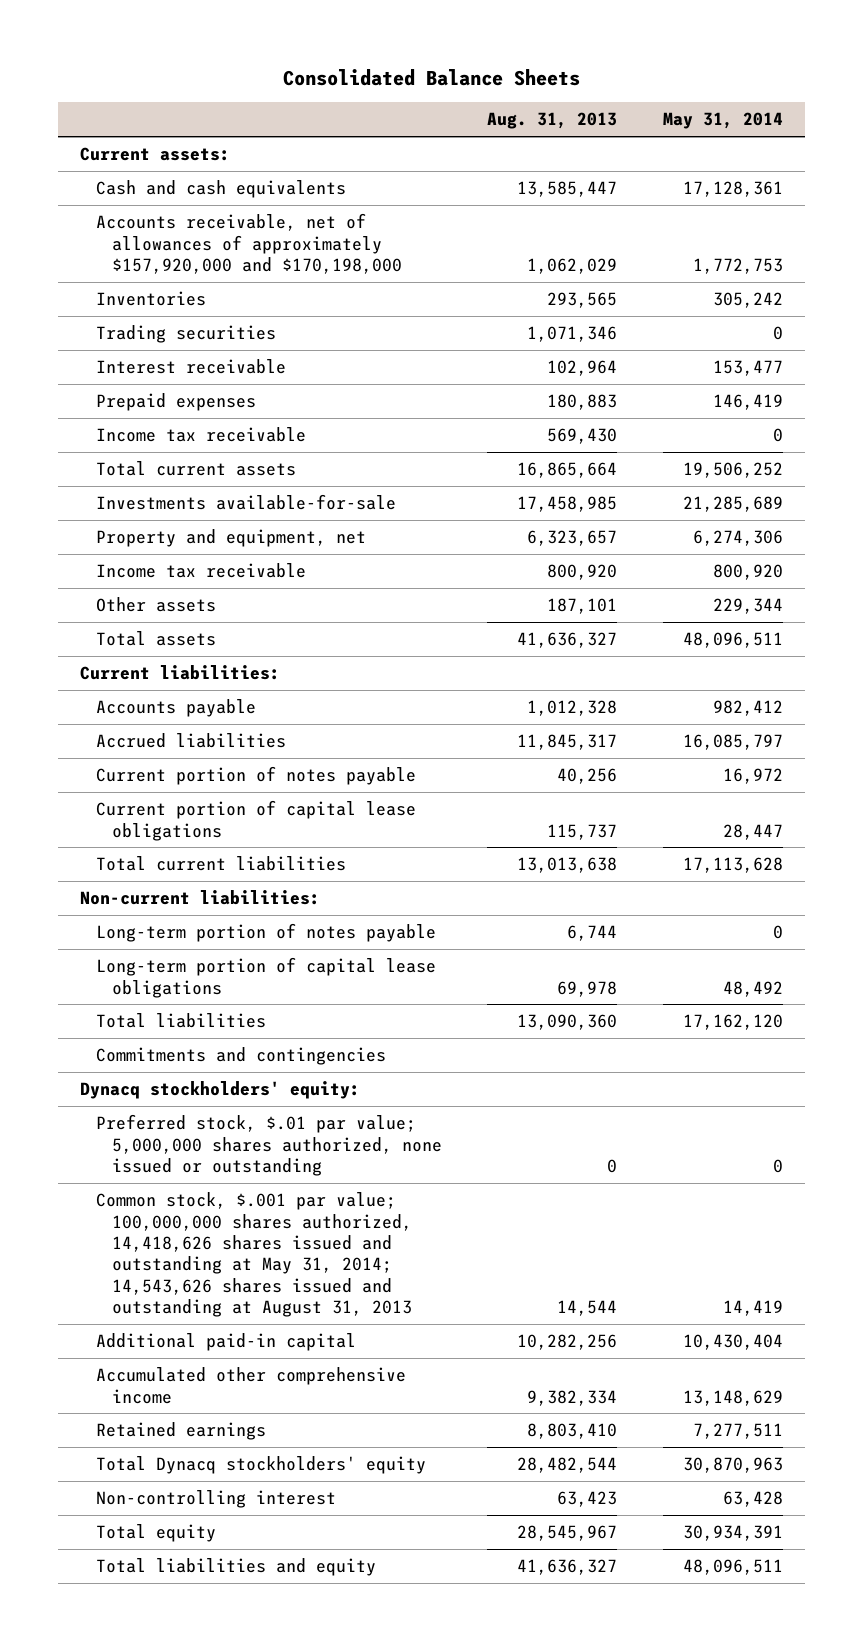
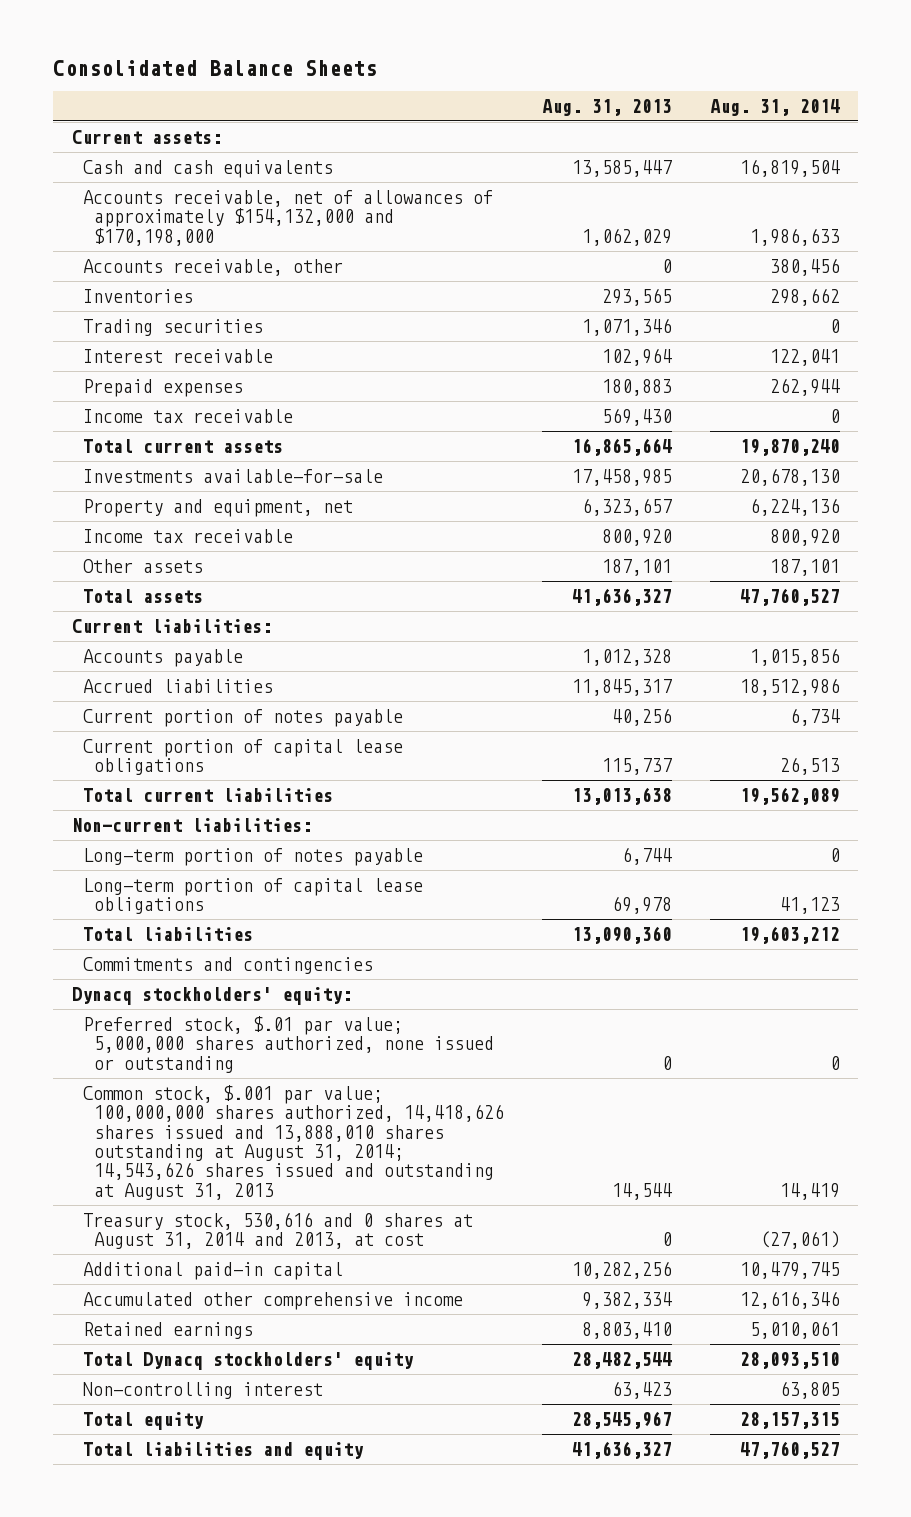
[662,112,783,130] May 31, 2014 -> none
none -> [709,99,840,117] Aug. 31, 2014
[96,213,402,274] Accounts receivable, net of allowances of approximately $157,920,000 and $170,198,000 -> [82,189,493,246] Accounts receivable, net of allowances of approximately $154,132,000 and $170,198,000
none -> [82,258,343,276] Accounts receivable, other
[96,1192,412,1318] Common stock, $.001 par value; 100,000,000 shares authorized, 14,418,626 shares issued and outstanding at May 31, 2014; 14,543,626 shares issued and outstanding at August 31, 2013 -> [82,1084,505,1200] Common stock, $.001 par value; 100,000,000 shares authorized, 14,418,626 shares issued and 13,888,010 shares outstanding at August 31, 2014; 14,543,626 shares issued and outstanding at August 31, 2013
none -> [82,1211,473,1250] Treasury stock, 530,616 and 0 shares at August 31, 2014 and 2013, at cost

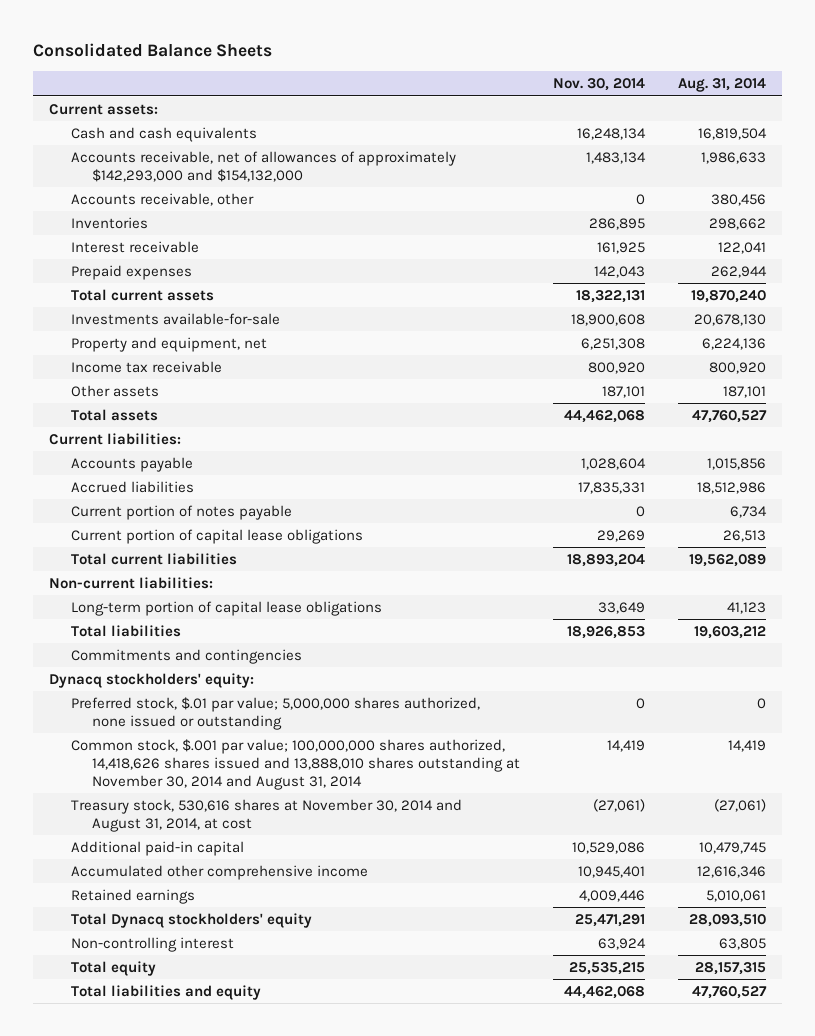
[541,99,672,117] Aug. 31, 2013 -> none
none -> [553,78,646,92] Nov. 30, 2014
[82,189,493,246] Accounts receivable, net of allowances of approximately $154,132,000 and $170,198,000 -> [70,151,456,182] Accounts receivable, net of allowances of approximately $142,293,000 and $154,132,000
[82,318,263,336] Trading securities -> none
[82,408,293,423] Income tax receivable -> none
[82,847,423,866] Long-term portion of notes payable -> none
[82,1084,505,1200] Common stock, $.001 par value; 100,000,000 shares authorized, 14,418,626 shares issued and 13,888,010 shares outstanding at August 31, 2014; 14,543,626 shares issued and outstanding at August 31, 2013 -> [70,739,521,790] Common stock, $.001 par value; 100,000,000 shares authorized, 14,418,626 shares issued and 13,888,010 shares outstanding at November 30, 2014 and August 31, 2014
[82,1211,473,1250] Treasury stock, 530,616 and 0 shares at August 31, 2014 and 2013, at cost -> [70,799,462,832] Treasury stock, 530,616 shares at November 30, 2014 and August 31, 2014, at cost

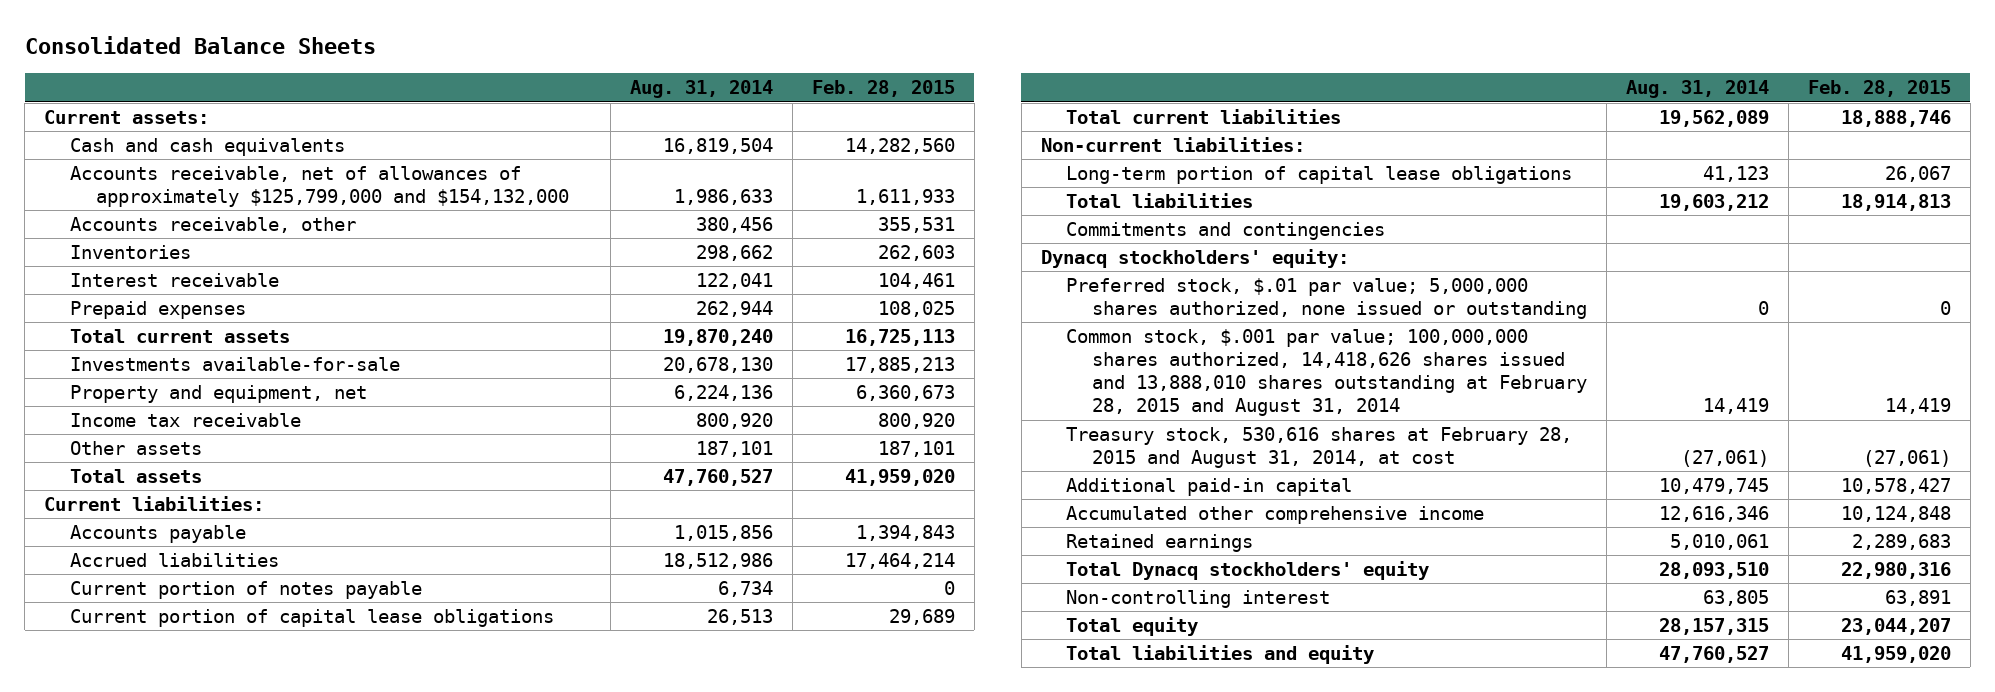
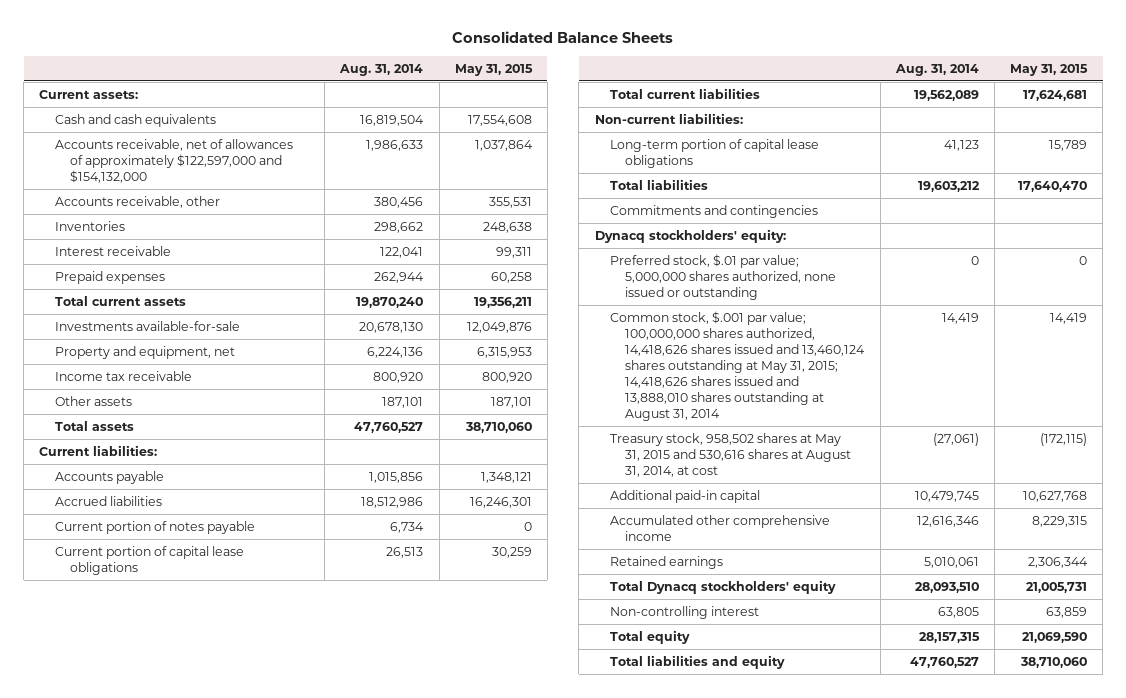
[811,80,955,98] Feb. 28, 2015 -> none
none -> [454,63,533,76] May 31, 2015
[70,166,569,208] Accounts receivable, net of allowances of approximately $125,799,000 and $154,132,000 -> [54,138,293,183] Accounts receivable, net of allowances of approximately $122,597,000 and $154,132,000
[1066,329,1588,417] Common stock, $.001 par value; 100,000,000 shares authorized, 14,418,626 shares issued and 13,888,010 shares outstanding at February 28, 2015 and August 31, 2014 -> [609,310,866,421] Common stock, $.001 par value; 100,000,000 shares authorized, 14,418,626 shares issued and 13,460,124 shares outstanding at May 31, 2015; 14,418,626 shares issued and 13,888,010 shares outstanding at August 31, 2014
[1066,427,1573,469] Treasury stock, 530,616 shares at February 28, 2015 and August 31, 2014, at cost -> [609,432,852,477] Treasury stock, 958,502 shares at May 31, 2015 and 530,616 shares at August 31, 2014, at cost

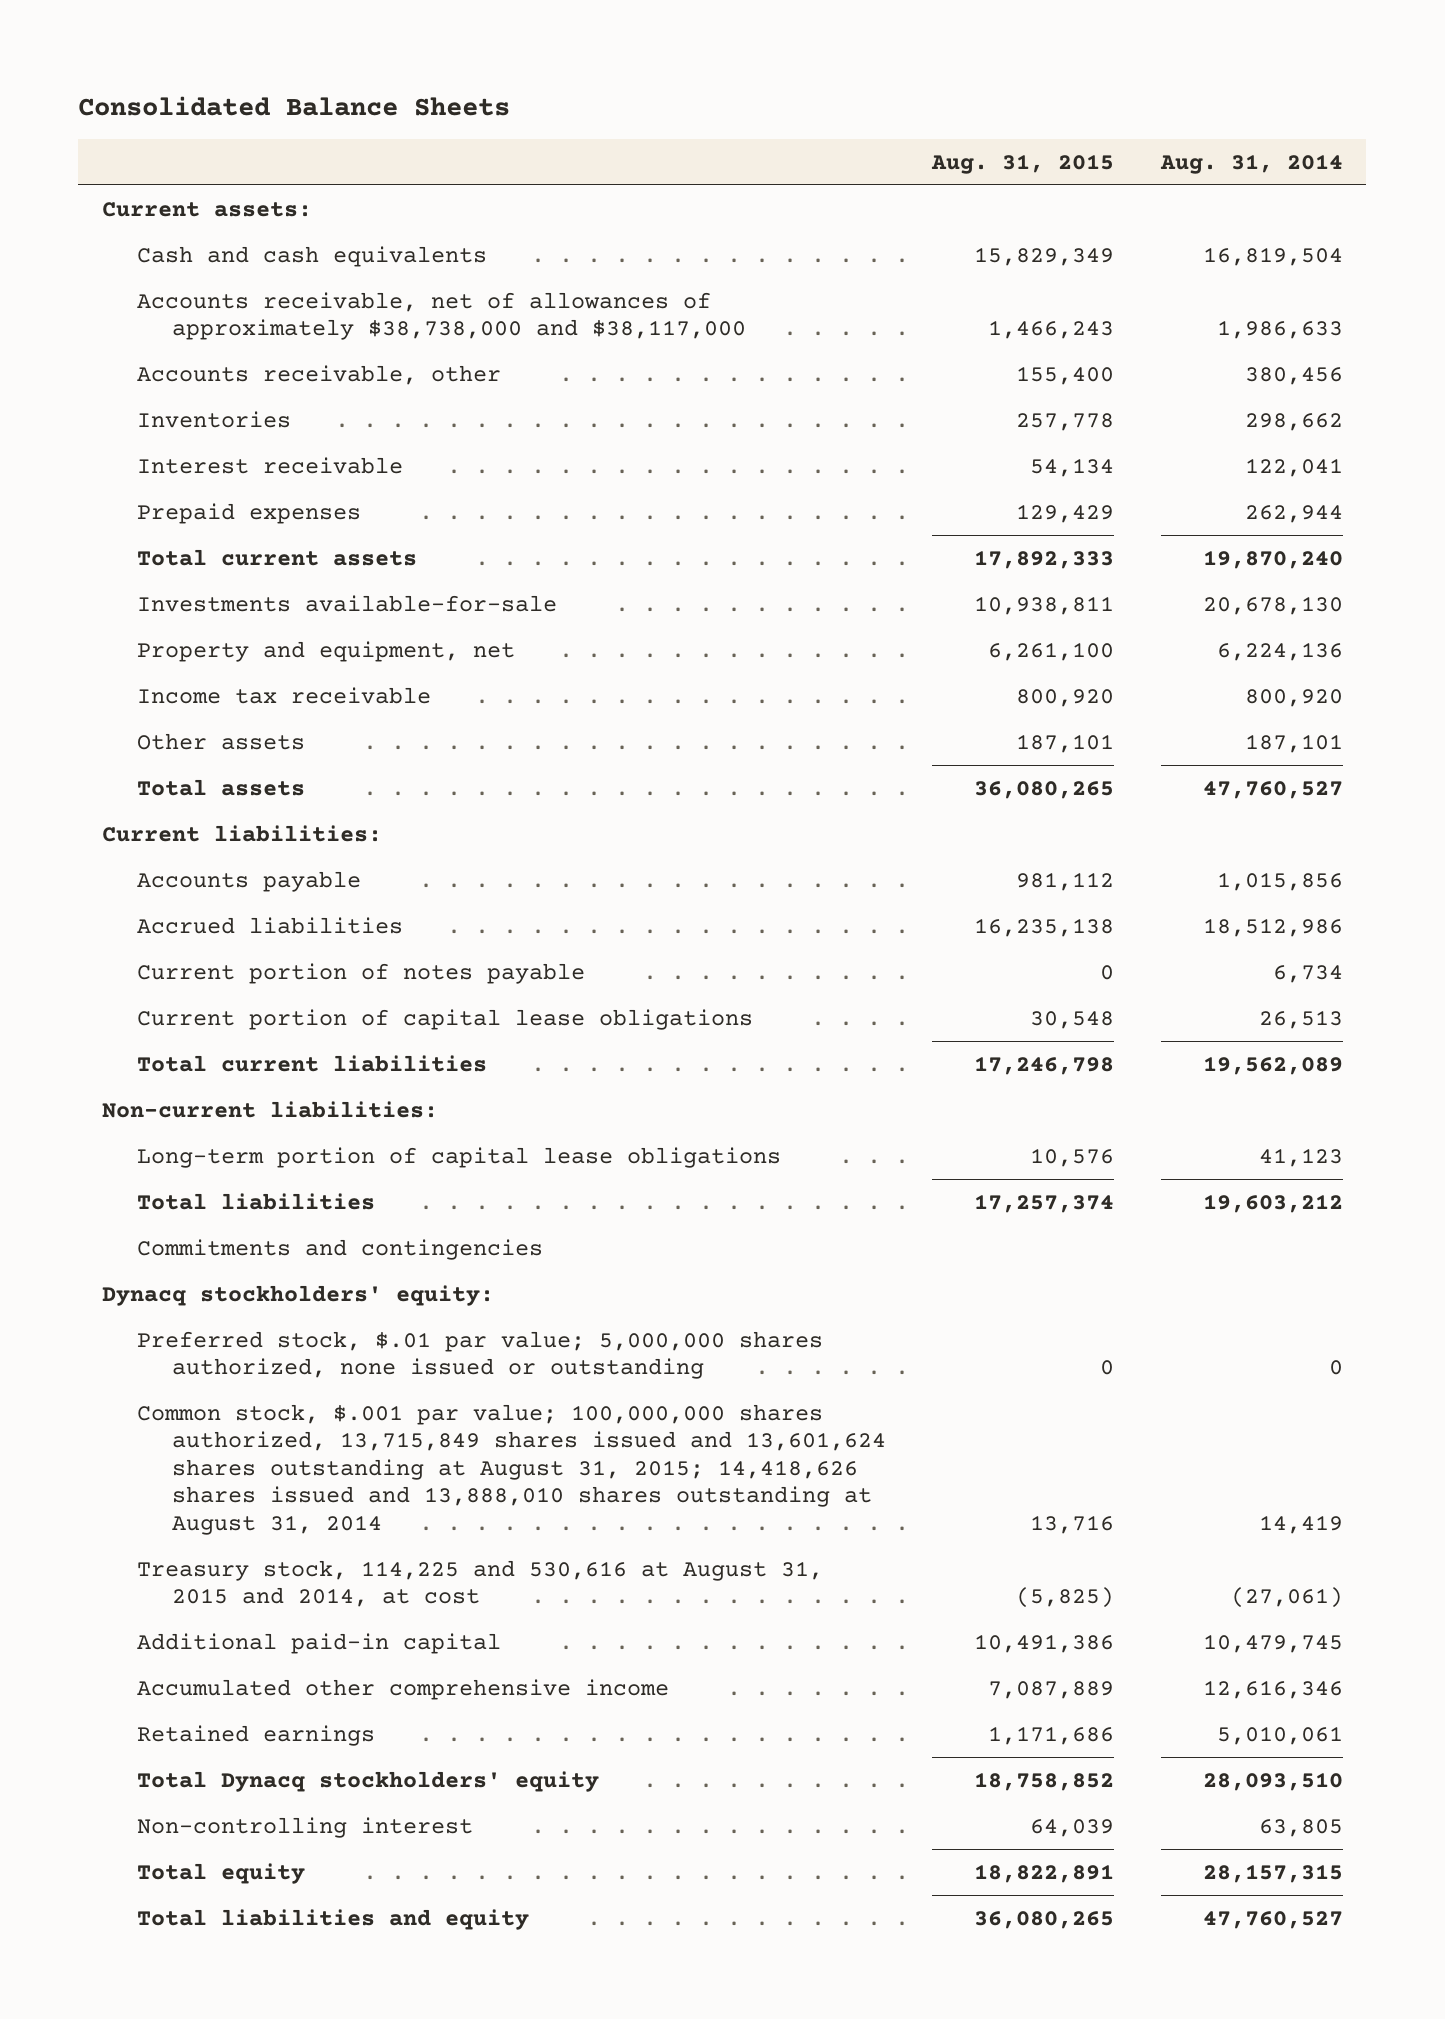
[454,63,533,76] May 31, 2015 -> none
none -> [931,153,1115,174] Aug. 31, 2015
[54,138,293,183] Accounts receivable, net of allowances of approximately $122,597,000 and $154,132,000 -> [136,291,746,341] Accounts receivable, net of allowances of approximately $38,738,000 and $38,117,000
[609,310,866,421] Common stock, $.001 par value; 100,000,000 shares authorized, 14,418,626 shares issued and 13,460,124 shares outstanding at May 31, 2015; 14,418,626 shares issued and 13,888,010 shares outstanding at August 31, 2014 -> [136,1403,886,1535] Common stock, $.001 par value; 100,000,000 shares authorized, 13,715,849 shares issued and 13,601,624 shares outstanding at August 31, 2015; 14,418,626 shares issued and 13,888,010 shares outstanding at August 31, 2014
[609,432,852,477] Treasury stock, 958,502 shares at May 31, 2015 and 530,616 shares at August 31, 2014, at cost -> [136,1559,823,1608] Treasury stock, 114,225 and 530,616 at August 31, 2015 and 2014, at cost

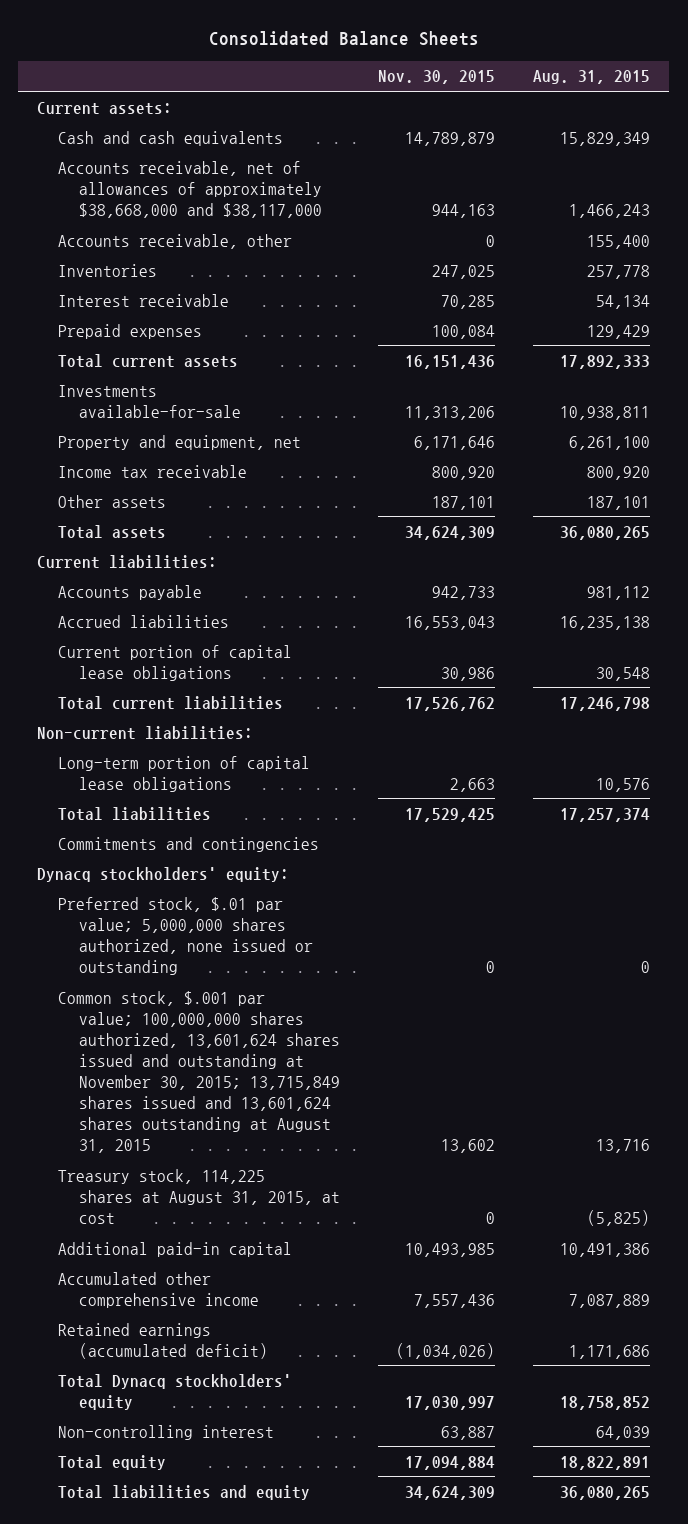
[1159,153,1343,174] Aug. 31, 2014 -> none
none -> [378,70,496,85] Nov. 30, 2015
[136,291,746,341] Accounts receivable, net of allowances of approximately $38,738,000 and $38,117,000 -> [58,160,323,218] Accounts receivable, net of allowances of approximately $38,668,000 and $38,117,000
[136,962,585,984] Current portion of notes payable -> none
[136,1403,886,1535] Common stock, $.001 par value; 100,000,000 shares authorized, 13,715,849 shares issued and 13,601,624 shares outstanding at August 31, 2015; 14,418,626 shares issued and 13,888,010 shares outstanding at August 31, 2014 -> [58,990,341,1154] Common stock, $.001 par value; 100,000,000 shares authorized, 13,601,624 shares issued and outstanding at November 30, 2015; 13,715,849 shares issued and 13,601,624 shares outstanding at August 31, 2015
[136,1559,823,1608] Treasury stock, 114,225 and 530,616 at August 31, 2015 and 2014, at cost -> [58,1168,341,1224] Treasury stock, 114,225 shares at August 31, 2015, at cost
[136,1724,375,1746] Retained earnings -> [58,1322,269,1359] Retained earnings (accumulated deficit)

